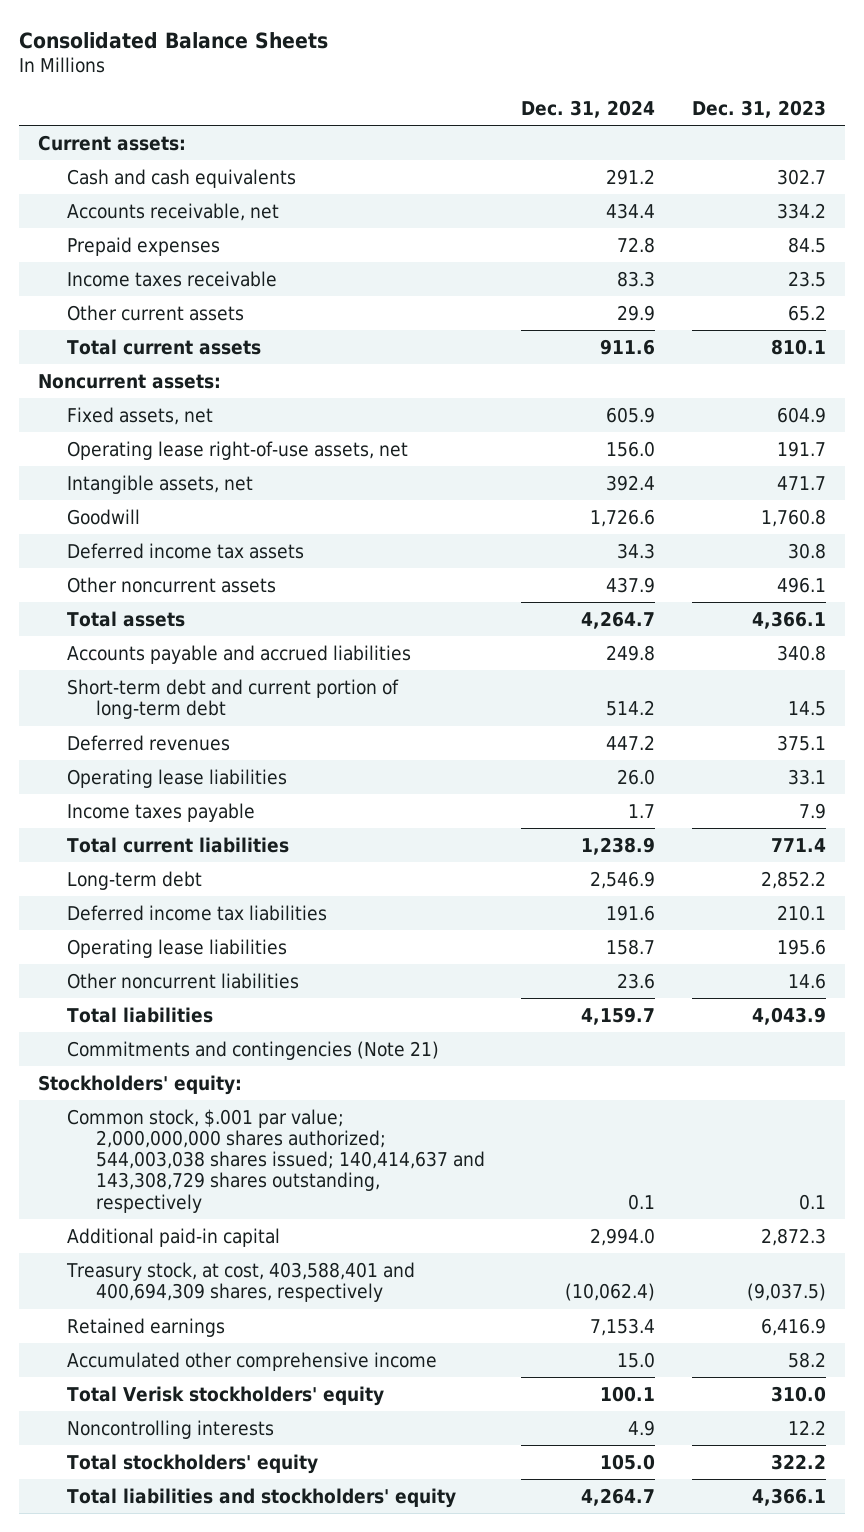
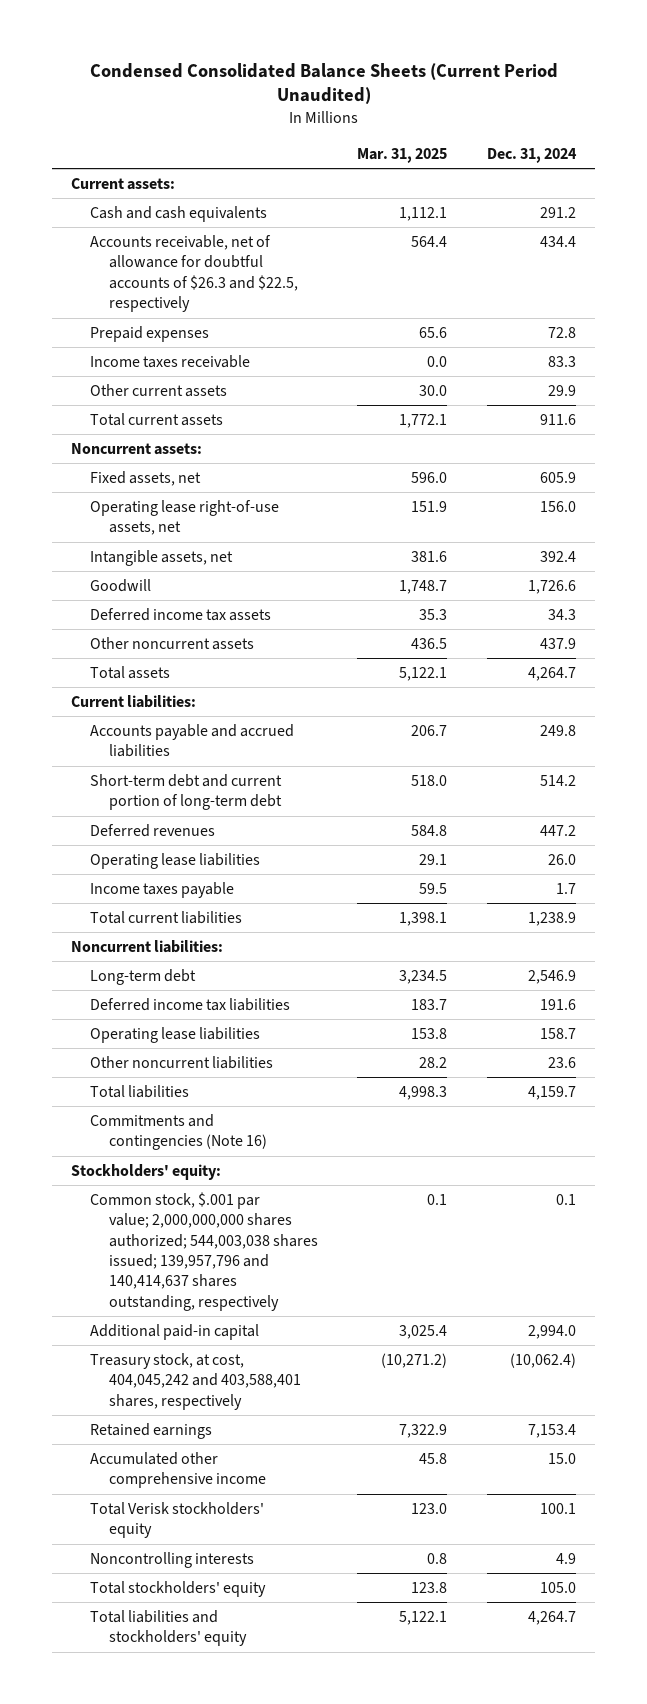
[19,31,329,49] Consolidated Balance Sheets -> [89,62,558,105] Condensed Consolidated Balance Sheets (Current Period Unaudited)
[692,99,827,118] Dec. 31, 2023 -> none
none -> [357,147,448,163] Mar. 31, 2025
[66,202,279,221] Accounts receivable, net -> [90,234,299,313] Accounts receivable, net of allowance for doubtful accounts of $26.3 and $22.5, respectively
none -> [71,694,197,708] Current liabilities:
none -> [71,939,224,953] Noncurrent liabilities:
[66,1040,439,1060] Commitments and contingencies (Note 21) -> [90,1113,268,1151] Commitments and contingencies (Note 16)
[66,1108,485,1213] Common stock, $.001 par value; 2,000,000,000 shares authorized; 544,003,038 shares issued; 140,414,637 and 143,308,729 shares outstanding, respectively -> [90,1191,319,1311] Common stock, $.001 par value; 2,000,000,000 shares authorized; 544,003,038 shares issued; 139,957,796 and 140,414,637 shares outstanding, respectively
[65,1261,415,1303] Treasury stock, at cost, 403,588,401 and 400,694,309 shares, respectively -> [90,1352,302,1410] Treasury stock, at cost, 404,045,242 and 403,588,401 shares, respectively

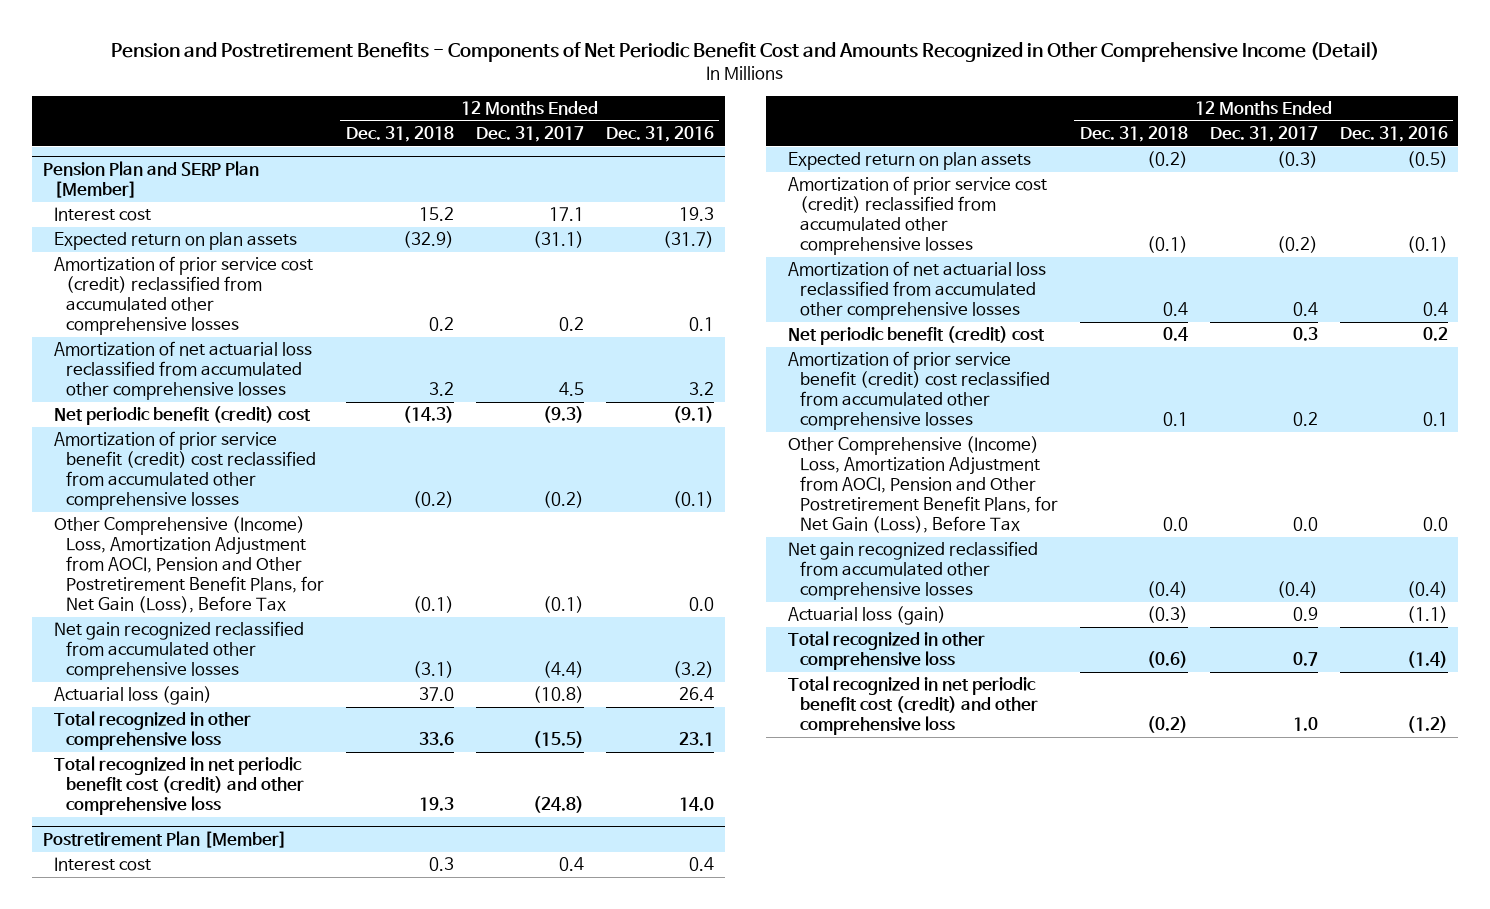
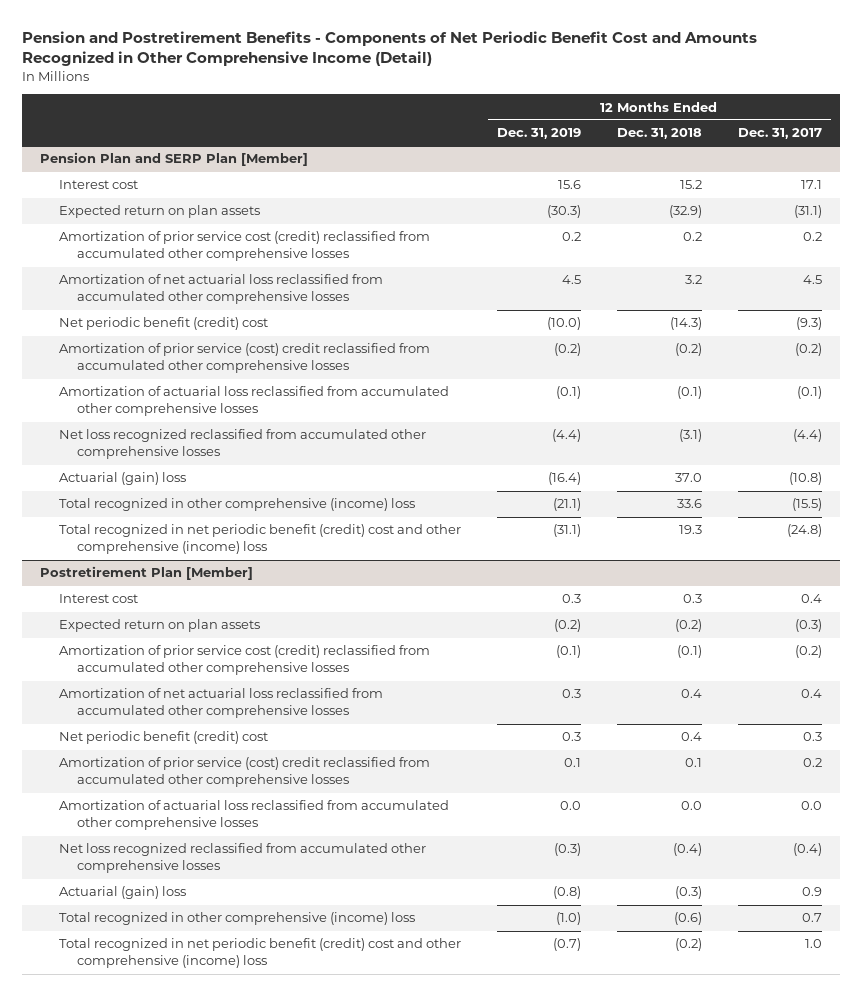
[605,126,714,143] Dec. 31, 2016 -> none
none -> [496,128,581,140] Dec. 31, 2019
[54,431,317,511] Amortization of prior service benefit (credit) cost reclassified from accumulated other comprehensive losses -> [58,343,430,374] Amortization of prior service (cost) credit reclassified from accumulated other comprehensive losses
[54,516,325,614] Other Comprehensive (Income) Loss, Amortization Adjustment from AOCI, Pension and Other Postretirement Benefit Plans, for Net Gain (Loss), Before Tax -> [58,386,449,417] Amortization of actuarial loss reclassified from accumulated other comprehensive losses
[54,621,305,681] Net gain recognized reclassified from accumulated other comprehensive losses -> [58,429,426,460] Net loss recognized reclassified from accumulated other comprehensive losses
[54,686,213,706] Actuarial loss (gain) -> [58,472,186,486] Actuarial (gain) loss
[54,711,252,751] Total recognized in other comprehensive loss -> [58,498,415,512] Total recognized in other comprehensive (income) loss
[54,756,305,816] Total recognized in net periodic benefit cost (credit) and other comprehensive loss -> [58,524,461,555] Total recognized in net periodic benefit (credit) cost and other comprehensive (income) loss
[788,351,1050,431] Amortization of prior service benefit (credit) cost reclassified from accumulated other comprehensive losses -> [58,757,430,788] Amortization of prior service (cost) credit reclassified from accumulated other comprehensive losses
[788,436,1058,534] Other Comprehensive (Income) Loss, Amortization Adjustment from AOCI, Pension and Other Postretirement Benefit Plans, for Net Gain (Loss), Before Tax -> [58,800,449,831] Amortization of actuarial loss reclassified from accumulated other comprehensive losses
[788,541,1039,601] Net gain recognized reclassified from accumulated other comprehensive losses -> [58,843,426,874] Net loss recognized reclassified from accumulated other comprehensive losses
[788,606,947,626] Actuarial loss (gain) -> [58,886,186,900] Actuarial (gain) loss
[788,631,986,671] Total recognized in other comprehensive loss -> [58,912,415,926] Total recognized in other comprehensive (income) loss
[788,676,1038,736] Total recognized in net periodic benefit cost (credit) and other comprehensive loss -> [58,938,461,969] Total recognized in net periodic benefit (credit) cost and other comprehensive (income) loss

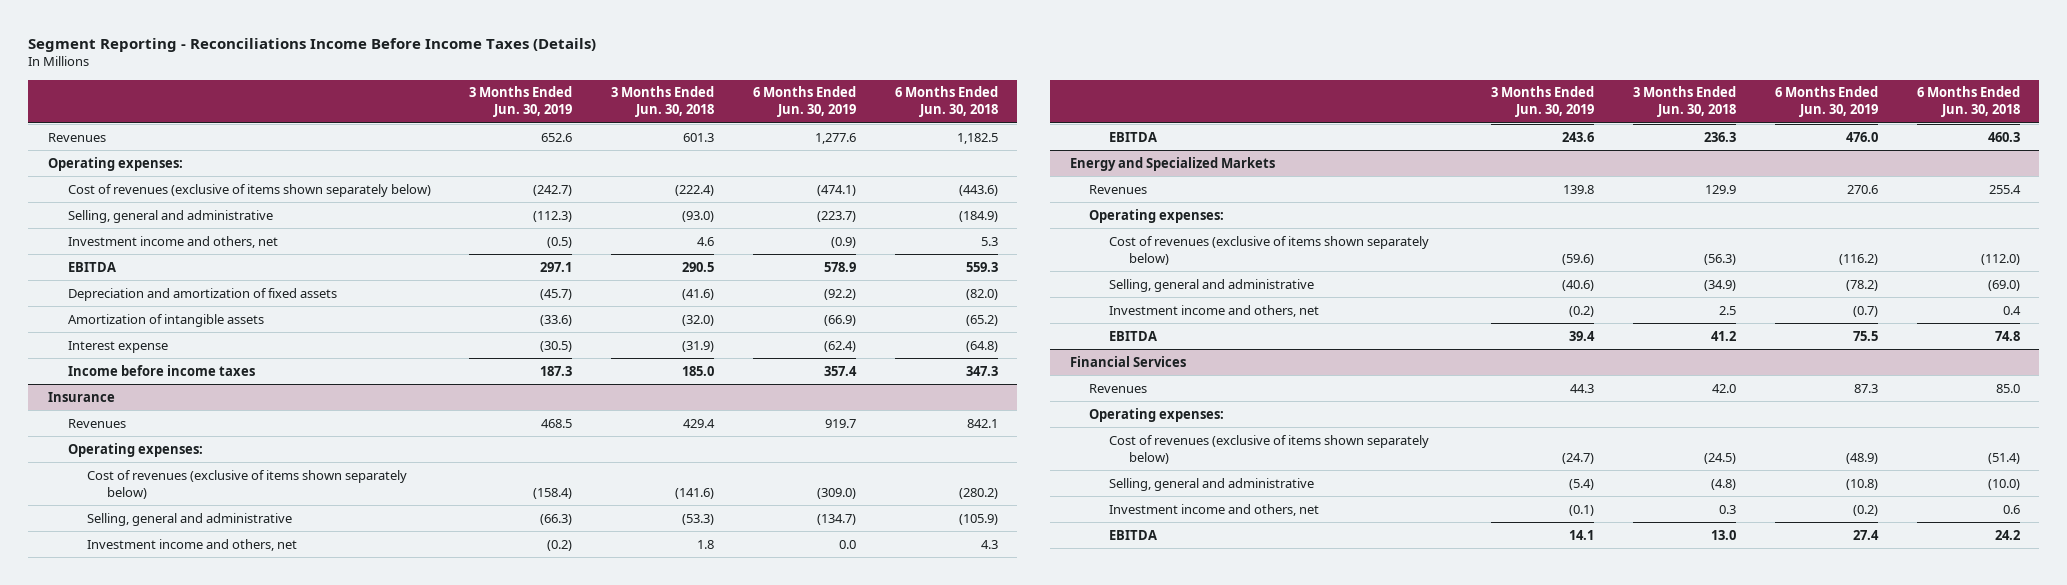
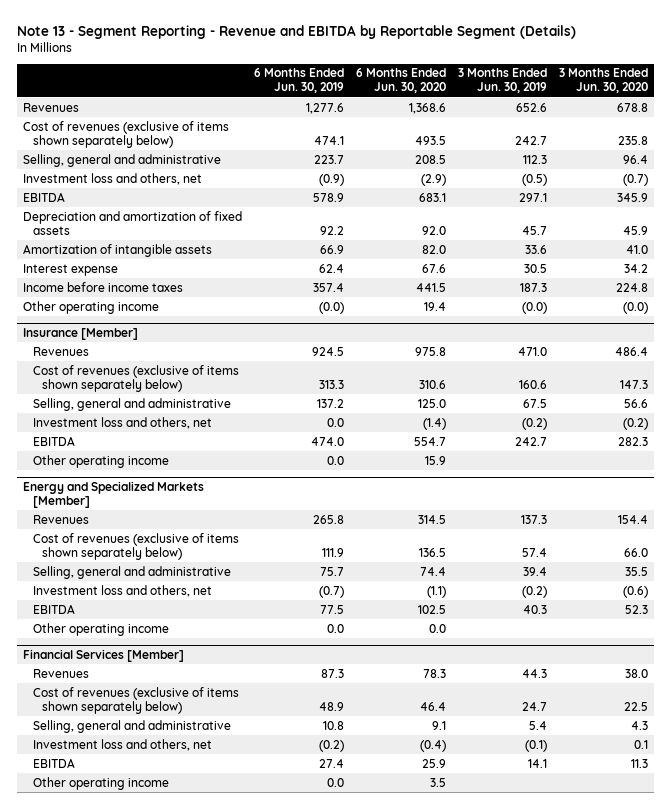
[28,37,597,52] Segment Reporting - Reconciliations Income Before Income Taxes (Details) -> [17,24,577,39] Note 13 - Segment Reporting - Revenue and EBITDA by Reportable Segment (Details)
[611,86,715,118] 3 Months Ended Jun. 30, 2018 -> none
[894,86,998,118] 6 Months Ended Jun. 30, 2018 -> none
none -> [356,68,447,94] 6 Months Ended Jun. 30, 2020
none -> [558,68,648,94] 3 Months Ended Jun. 30, 2020
[47,156,183,171] Operating expenses: -> none
[533,184,573,196] (242.7) -> [514,135,547,145] 242.7
[817,184,857,196] (474.1) -> [314,135,345,145] 474.1
[533,210,573,222] (112.3) -> [522,154,547,164] 112.3
[817,210,857,222] (223.7) -> [314,154,345,164] 223.7
[67,235,278,248] Investment income and others, net -> [23,172,203,185] Investment loss and others, net
[540,288,573,300] (45.7) -> [521,225,547,235] 45.7
[824,288,857,300] (92.2) -> [320,225,345,235] 92.2
[540,314,573,326] (33.6) -> [524,244,547,254] 33.6
[824,314,857,326] (66.9) -> [320,244,345,254] 66.9
[540,340,573,352] (30.5) -> [523,263,547,273] 30.5
[824,340,857,352] (62.4) -> [319,263,345,273] 62.4
[67,442,203,457] Operating expenses: -> none
[1089,208,1225,223] Operating expenses: -> none
none -> [23,300,160,314] Other operating income
[47,391,115,402] Insurance -> [23,327,139,340] Insurance [Member]
[541,418,573,428] 468.5 -> [517,346,547,356] 471.0
[825,418,857,428] 919.7 -> [312,346,345,356] 924.5
[533,487,573,499] (158.4) -> [518,379,547,389] 160.6
[817,487,857,499] (309.0) -> [319,379,345,389] 313.3
[540,513,573,525] (66.3) -> [522,398,547,408] 67.5
[817,513,857,525] (134.7) -> [317,398,345,408] 137.2
[87,538,298,551] Investment income and others, net -> [32,416,212,429] Investment loss and others, net
[1562,131,1595,142] 243.6 -> [514,436,547,446] 242.7
[1845,131,1878,142] 476.0 -> [311,436,345,446] 474.0
none -> [32,454,169,468] Other operating income
[1069,156,1275,171] Energy and Specialized Markets -> [23,480,205,508] Energy and Specialized Markets [Member]
[1563,184,1595,194] 139.8 -> [520,514,547,524] 137.3
[1846,184,1878,194] 270.6 -> [313,514,345,524] 265.8
[1562,253,1595,265] (59.6) -> [521,547,547,557] 57.4
[1838,253,1878,265] (116.2) -> [322,547,345,557] 111.9
[1562,279,1595,291] (40.6) -> [522,566,547,576] 39.4
[1845,279,1878,291] (78.2) -> [320,566,345,576] 75.7
[1108,304,1319,317] Investment income and others, net -> [32,584,212,597] Investment loss and others, net
[1569,330,1596,341] 39.4 -> [522,604,547,614] 40.3
[1852,330,1878,341] 75.5 -> [320,604,345,614] 77.5
none -> [32,622,169,636] Other operating income
[1069,355,1186,367] Financial Services -> [23,648,185,662] Financial Services [Member]
[1089,407,1225,422] Operating expenses: -> none
[1562,452,1595,464] (24.7) -> [521,701,547,711] 24.7
[1845,452,1878,464] (48.9) -> [319,701,345,711] 48.9
[1569,478,1595,490] (5.4) -> [528,720,547,730] 5.4
[1845,478,1878,490] (10.8) -> [323,720,345,730] 10.8
[1108,503,1319,516] Investment income and others, net -> [32,738,212,751] Investment loss and others, net
none -> [32,776,169,790] Other operating income

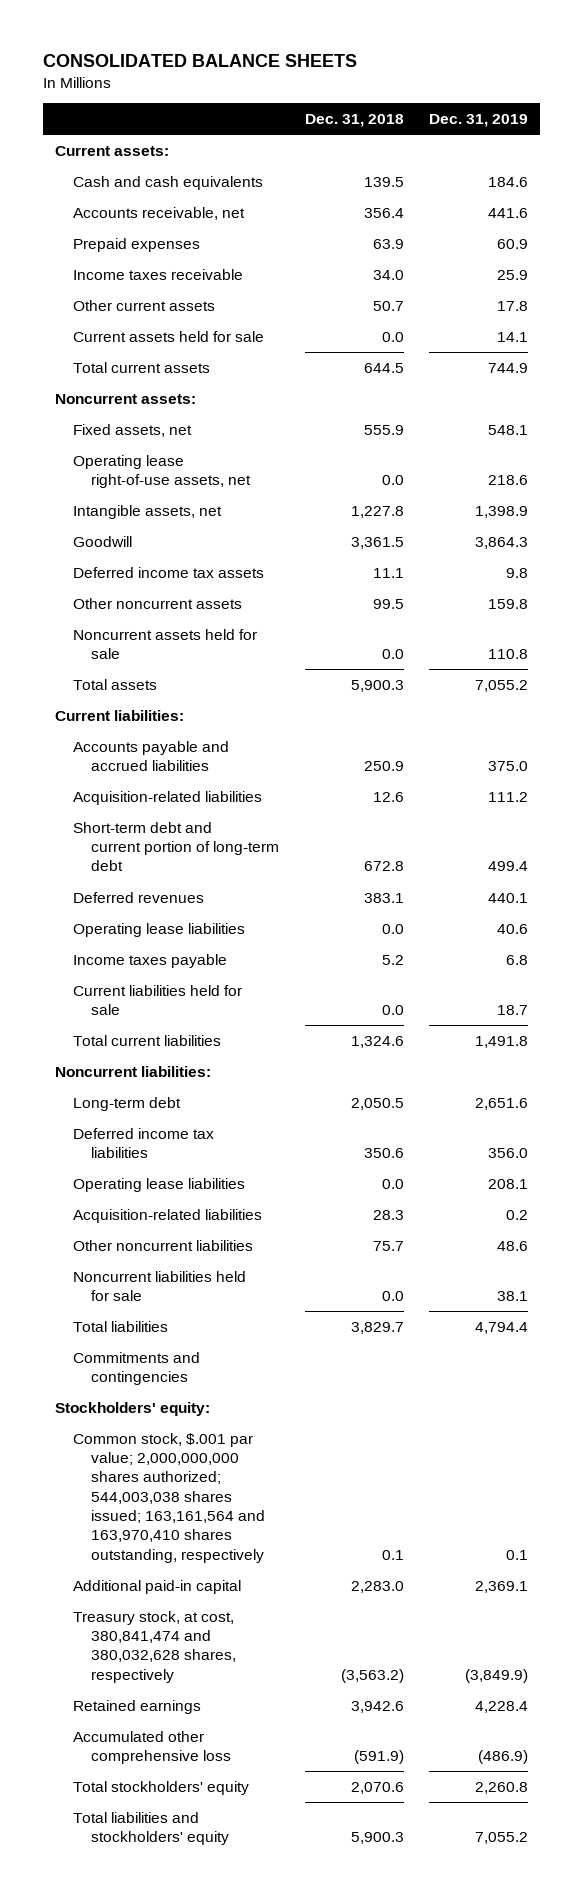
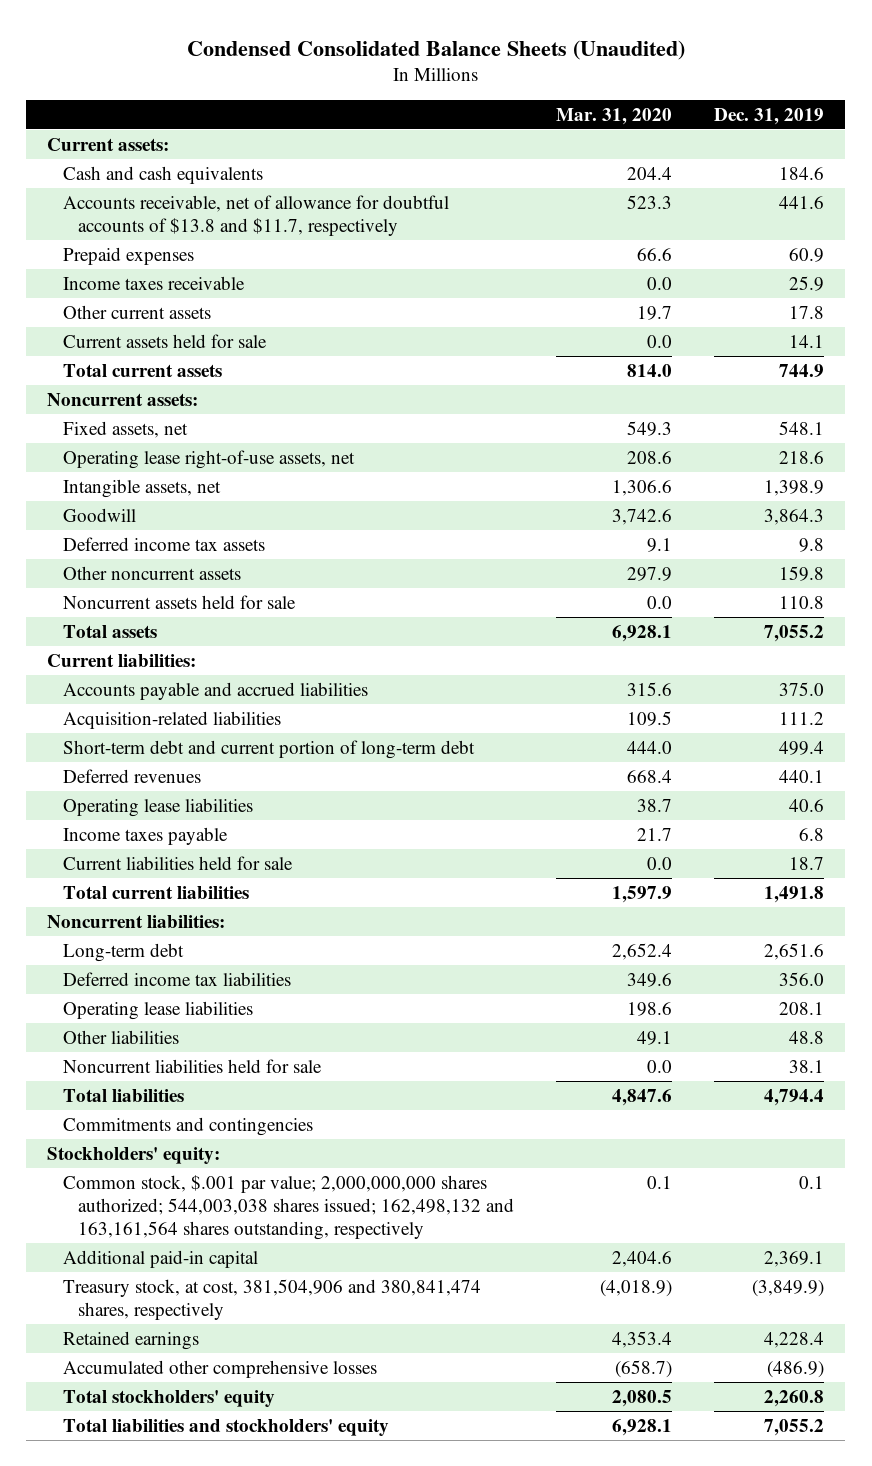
[42,53,357,67] CONSOLIDATED BALANCE SHEETS -> [186,39,685,60] Condensed Consolidated Balance Sheets (Unaudited)
[304,114,404,128] Dec. 31, 2018 -> none
none -> [556,107,673,125] Mar. 31, 2020
[73,206,246,220] Accounts receivable, net -> [62,194,449,236] Accounts receivable, net of allowance for doubtful accounts of $13.8 and $11.7, respectively
[73,1208,263,1223] Acquisition-related liabilities -> none
[73,1239,254,1251] Other noncurrent liabilities -> [62,1029,179,1044] Other liabilities
[496,1240,528,1251] 48.6 -> [789,1030,825,1044] 48.8
[73,1432,266,1563] Common stock, $.001 par value; 2,000,000,000 shares authorized; 544,003,038 shares issued; 163,161,564 and 163,970,410 shares outstanding, respectively -> [62,1174,515,1240] Common stock, $.001 par value; 2,000,000,000 shares authorized; 544,003,038 shares issued; 162,498,132 and 163,161,564 shares outstanding, respectively
[73,1610,237,1683] Treasury stock, at cost, 380,841,474 and 380,032,628 shares, respectively -> [62,1278,481,1320] Treasury stock, at cost, 381,504,906 and 380,841,474 shares, respectively
[73,1730,232,1765] Accumulated other comprehensive loss -> [62,1359,377,1378] Accumulated other comprehensive losses

